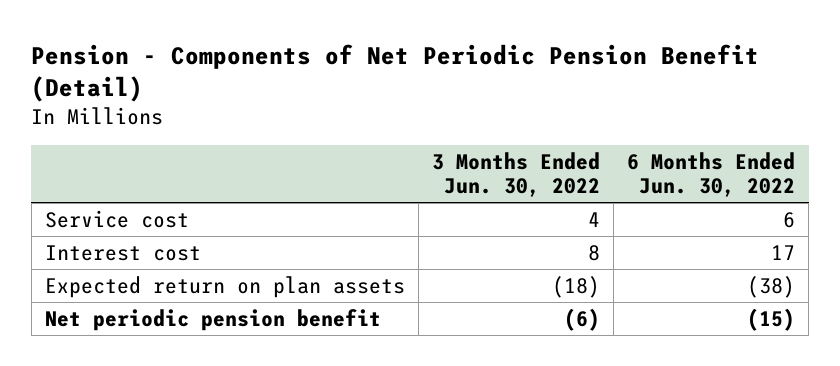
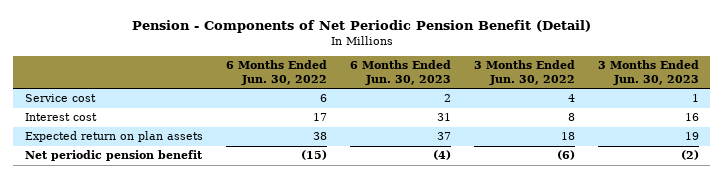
none -> [349,60,451,85] 6 Months Ended Jun. 30, 2023
none -> [597,60,699,85] 3 Months Ended Jun. 30, 2023
[552,275,601,298] (18) -> [560,132,575,141] 18
[747,275,796,298] (38) -> [312,132,327,141] 38

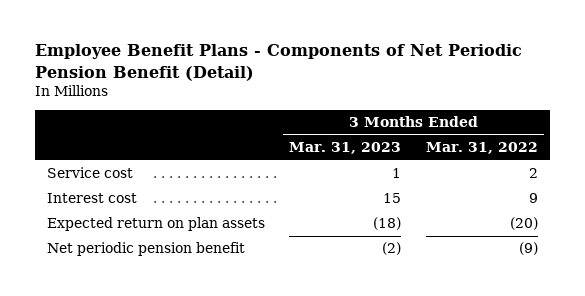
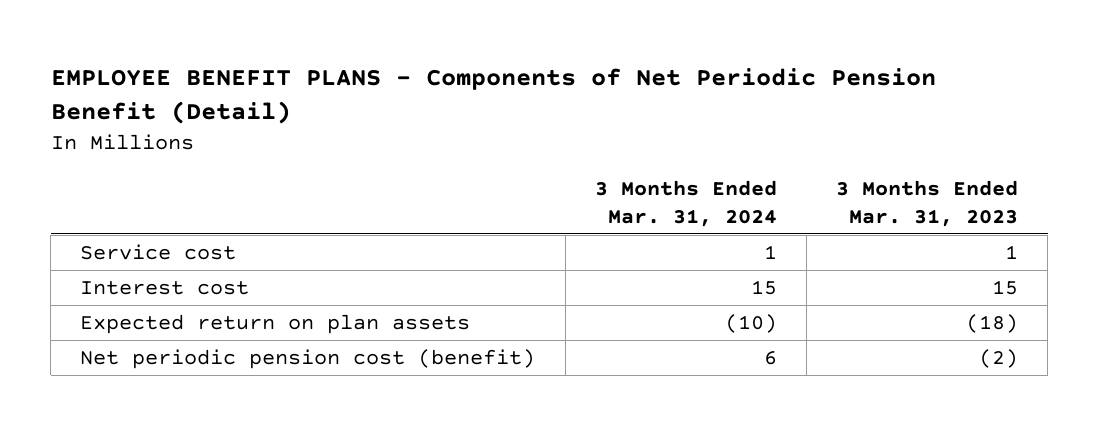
[34,44,522,81] Employee Benefit Plans - Components of Net Periodic Pension Benefit (Detail) -> [50,67,936,124] EMPLOYEE BENEFIT PLANS - Components of Net Periodic Pension Benefit (Detail)
[425,142,538,155] Mar. 31, 2022 -> none
none -> [594,179,777,227] 3 Months Ended Mar. 31, 2024
[46,242,245,257] Net periodic pension benefit -> [80,348,536,369] Net periodic pension cost (benefit)

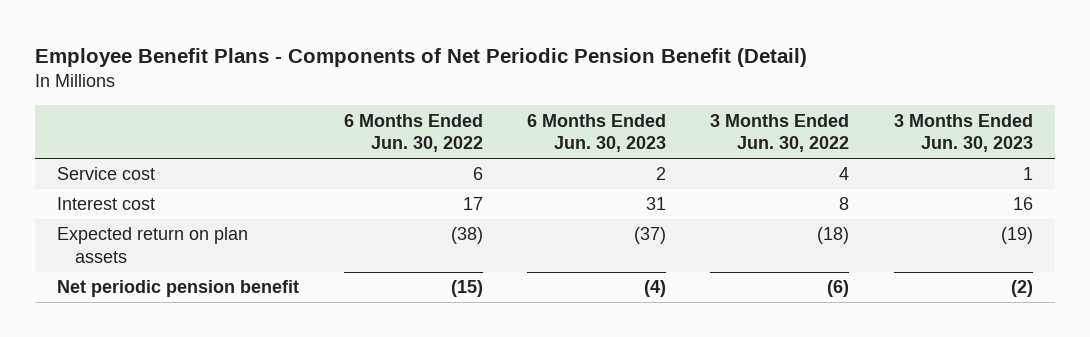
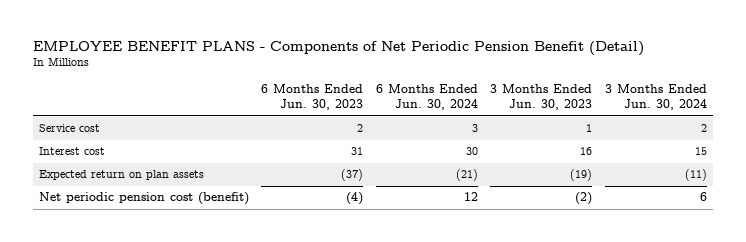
[35,48,808,68] Employee Benefit Plans - Components of Net Periodic Pension Benefit (Detail) -> [32,40,644,56] EMPLOYEE BENEFIT PLANS - Components of Net Periodic Pension Benefit (Detail)
[343,113,483,153] 6 Months Ended Jun. 30, 2022 -> none
[710,113,850,153] 3 Months Ended Jun. 30, 2022 -> none
none -> [375,84,478,111] 6 Months Ended Jun. 30, 2024
none -> [604,84,707,111] 3 Months Ended Jun. 30, 2024
[57,280,300,298] Net periodic pension benefit -> [38,192,249,206] Net periodic pension cost (benefit)

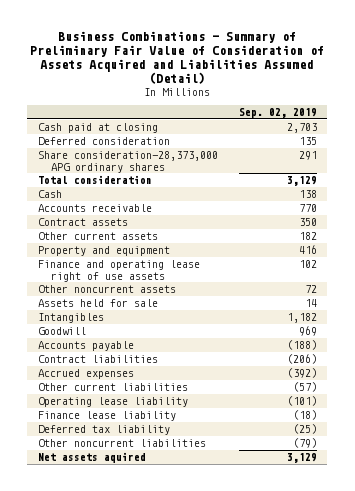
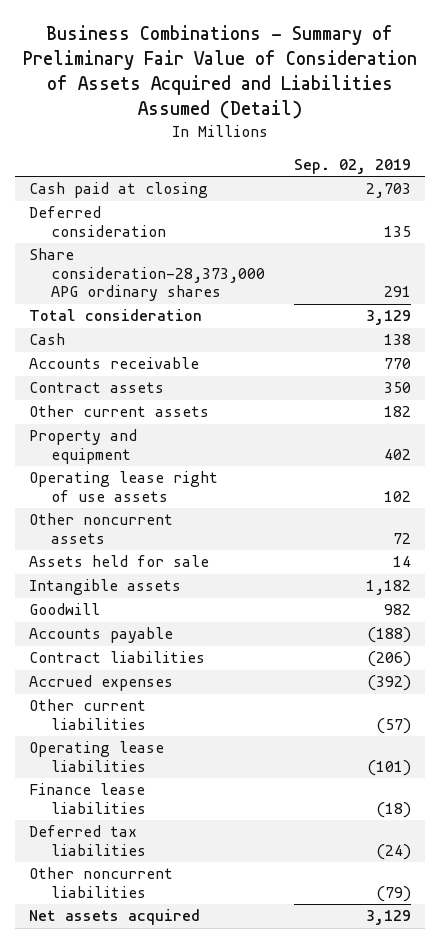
[298,245,317,255] 416 -> [383,448,411,460] 402
[37,260,200,282] Finance and operating lease right of use assets -> [28,471,218,502] Operating lease right of use assets
[37,313,104,324] Intangibles -> [28,579,181,596] Intangible assets
[298,326,317,337] 969 -> [383,604,411,616] 982
[37,397,188,408] Operating lease liability -> [28,741,164,772] Operating lease liabilities
[37,411,176,422] Finance lease liability -> [28,783,147,814] Finance lease liabilities
[37,425,170,436] Deferred tax liability -> [28,825,147,856] Deferred tax liabilities
[292,424,317,435] (25) -> [375,843,411,860] (24)
[37,452,146,464] Net assets aquired -> [28,909,200,926] Net assets acquired

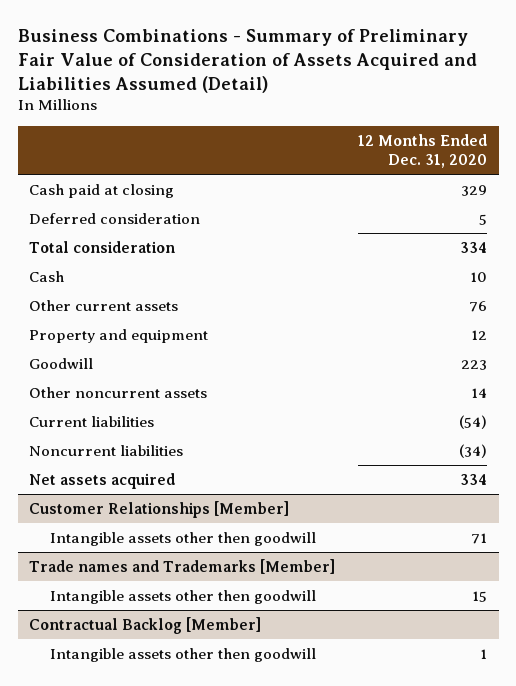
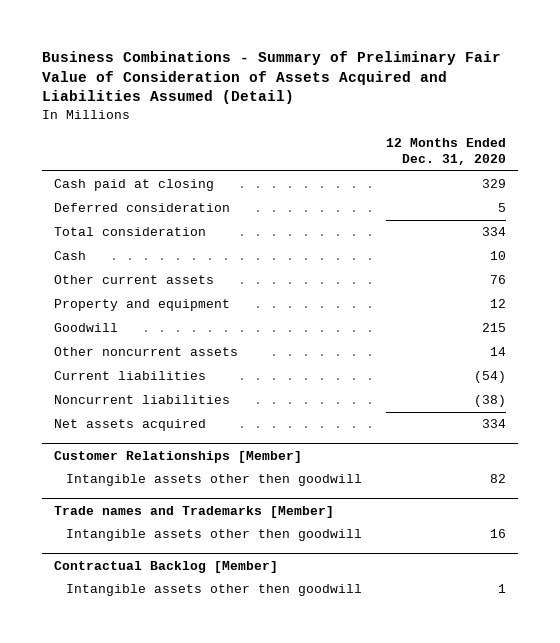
[461,359,488,370] 223 -> [482,323,507,333] 215
[459,443,488,458] (34) -> [474,395,507,408] (38)
[471,532,488,544] 71 -> [490,474,507,484] 82
[472,590,488,602] 15 -> [490,529,507,539] 16

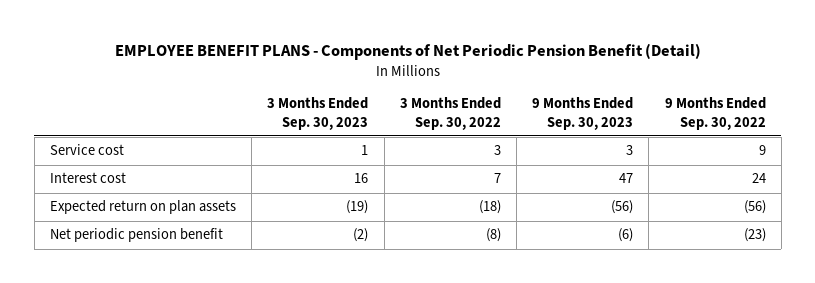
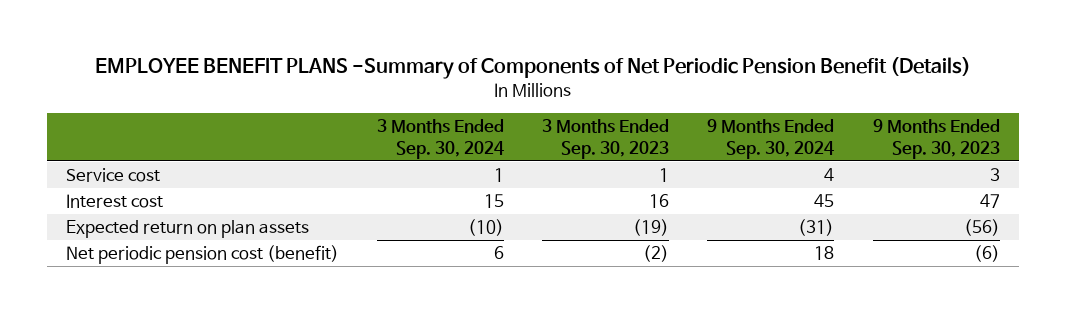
[114,43,701,61] EMPLOYEE BENEFIT PLANS - Components of Net Periodic Pension Benefit (Detail) -> [94,57,971,80] EMPLOYEE BENEFIT PLANS -Summary of Components of Net Periodic Pension Benefit (Details)
[399,97,501,130] 3 Months Ended Sep. 30, 2022 -> none
[664,97,766,130] 9 Months Ended Sep. 30, 2022 -> none
none -> [377,119,505,159] 3 Months Ended Sep. 30, 2024
none -> [707,119,835,159] 9 Months Ended Sep. 30, 2024
[49,228,223,243] Net periodic pension benefit -> [66,245,340,265] Net periodic pension cost (benefit)

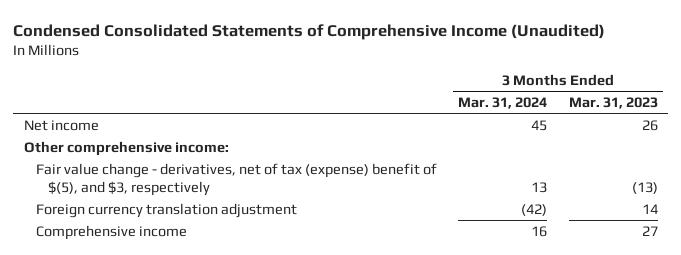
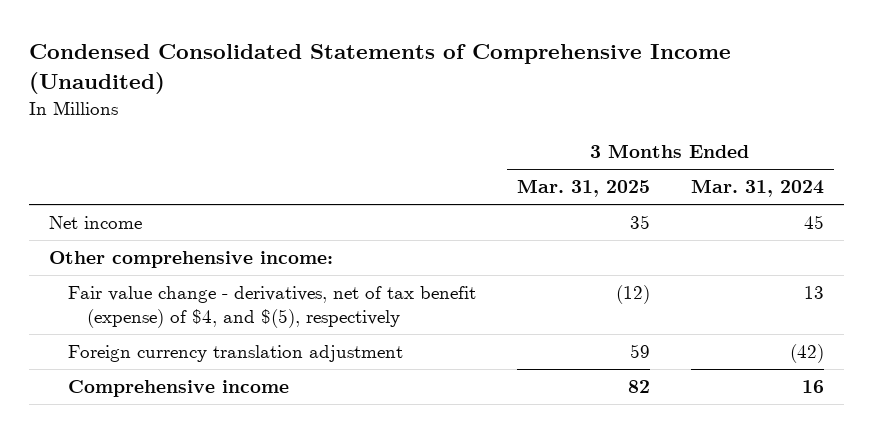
[568,97,658,110] Mar. 31, 2023 -> none
none -> [516,179,650,198] Mar. 31, 2025
[35,162,437,196] Fair value change - derivatives, net of tax (expense) benefit of $(5), and $3, respectively -> [68,286,477,329] Fair value change - derivatives, net of tax benefit (expense) of $4, and $(5), respectively

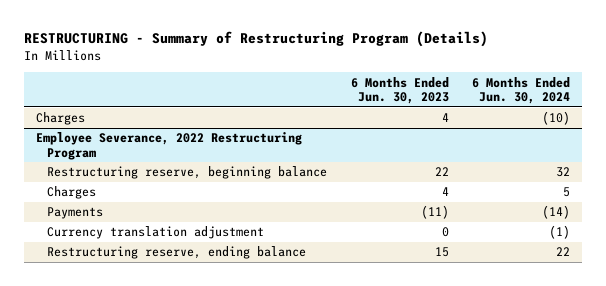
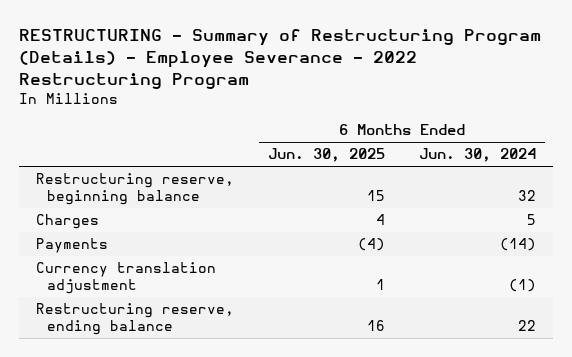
[24,31,489,48] RESTRUCTURING - Summary of Restructuring Program (Details) -> [18,28,541,89] RESTRUCTURING - Summary of Restructuring Program (Details) - Employee Severance - 2022 Restructuring Program
[350,76,449,105] 6 Months Ended Jun. 30, 2023 -> none
none -> [267,148,385,163] Jun. 30, 2025
[36,112,86,126] Charges -> none
[36,132,303,160] Employee Severance, 2022 Restructuring Program -> none

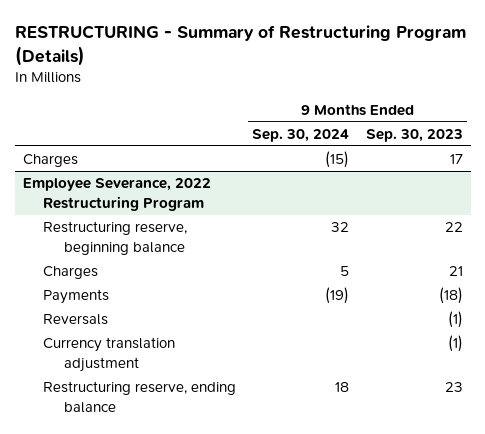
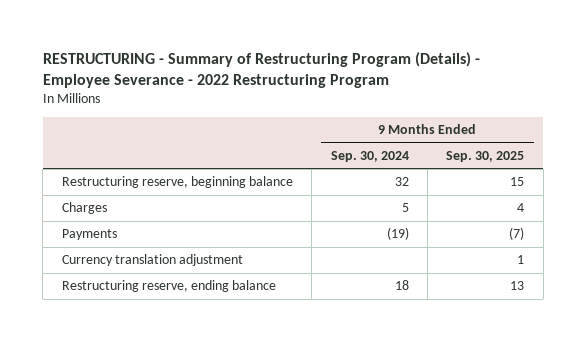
[14,25,466,66] RESTRUCTURING - Summary of Restructuring Program (Details) -> [42,52,480,89] RESTRUCTURING - Summary of Restructuring Program (Details) - Employee Severance - 2022 Restructuring Program
[365,128,463,142] Sep. 30, 2023 -> none
none -> [446,150,525,162] Sep. 30, 2025
[22,154,78,168] Charges -> none
[22,178,211,211] Employee Severance, 2022 Restructuring Program -> none
[43,314,109,326] Reversals -> none

